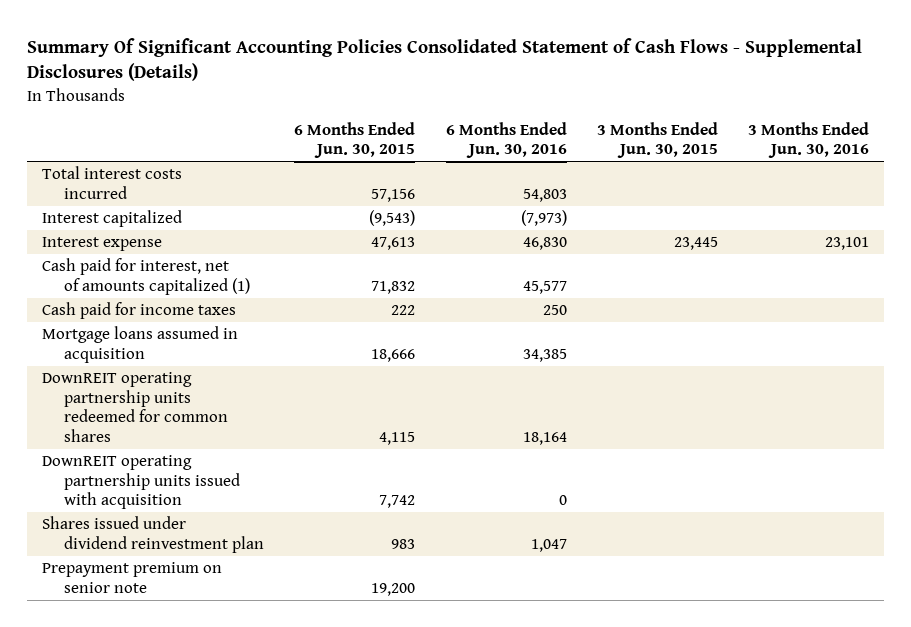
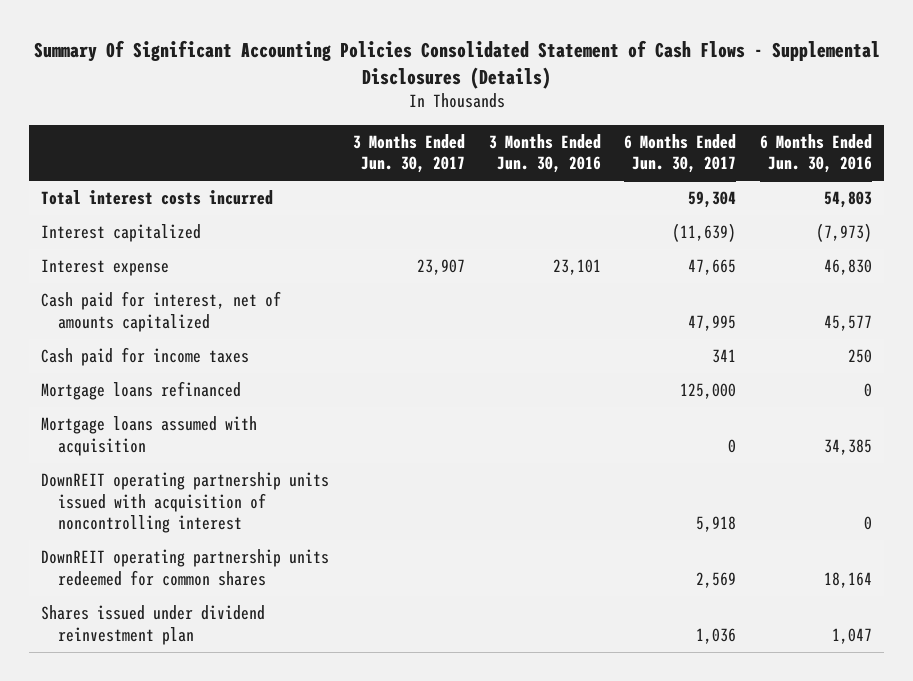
[294,121,416,159] 6 Months Ended Jun. 30, 2015 -> none
[596,121,718,159] 3 Months Ended Jun. 30, 2015 -> none
none -> [352,133,465,174] 3 Months Ended Jun. 30, 2017
none -> [624,133,737,174] 6 Months Ended Jun. 30, 2017
[41,258,250,295] Cash paid for interest, net of amounts capitalized (1) -> [41,291,282,332] Cash paid for interest, net of amounts capitalized
none -> [41,381,242,401] Mortgage loans refinanced
[41,326,238,363] Mortgage loans assumed in acquisition -> [41,416,258,456] Mortgage loans assumed with acquisition
none -> [41,472,330,533] DownREIT operating partnership units issued with acquisition of noncontrolling interest
[41,455,240,510] DownREIT operating partnership units issued with acquisition -> none
[41,562,222,593] Prepayment premium on senior note -> none

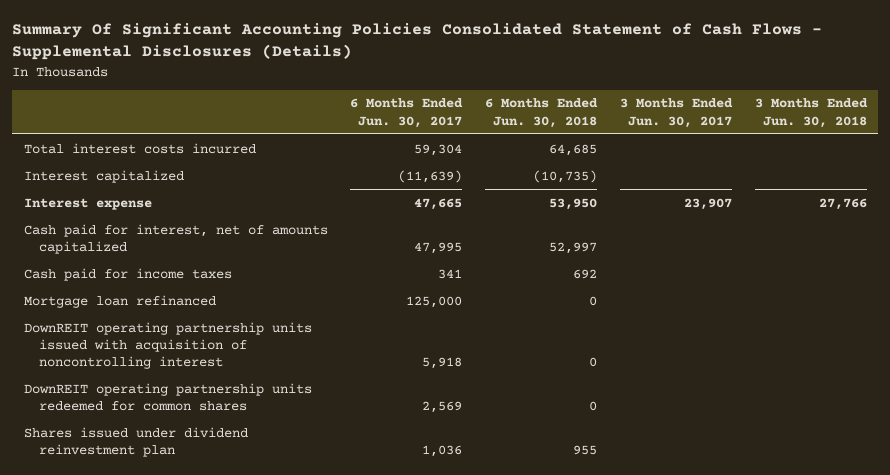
[488,133,601,174] 3 Months Ended Jun. 30, 2016 -> none
[759,133,872,174] 6 Months Ended Jun. 30, 2016 -> none
none -> [485,98,599,128] 6 Months Ended Jun. 30, 2018
none -> [754,98,868,128] 3 Months Ended Jun. 30, 2018
[41,416,258,456] Mortgage loans assumed with acquisition -> none
[41,381,242,401] Mortgage loans refinanced -> [23,294,216,308] Mortgage loan refinanced

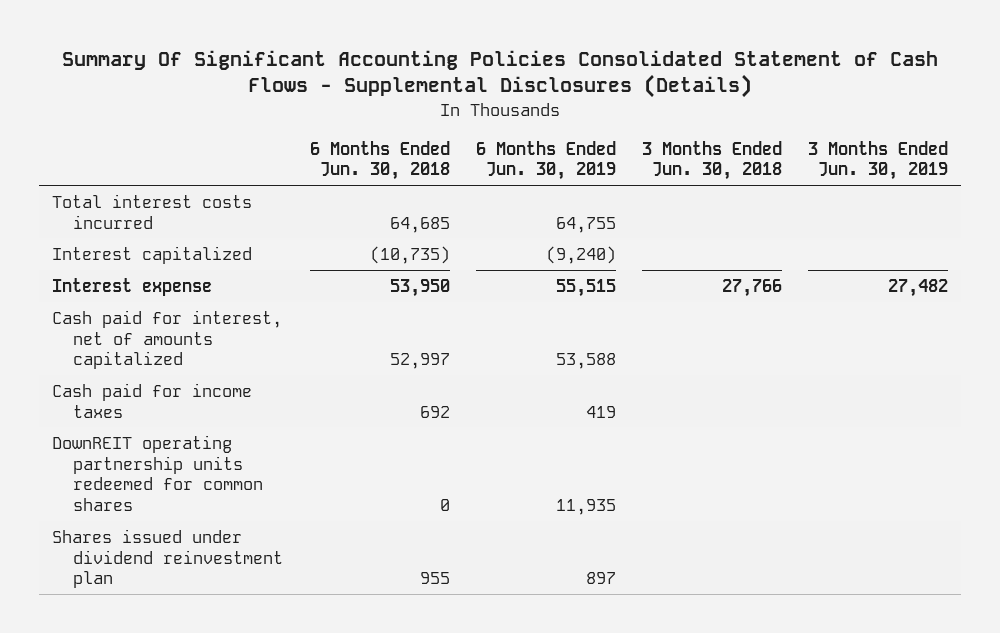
[350,98,464,128] 6 Months Ended Jun. 30, 2017 -> none
[619,98,733,128] 3 Months Ended Jun. 30, 2017 -> none
none -> [475,140,616,181] 6 Months Ended Jun. 30, 2019
none -> [808,140,949,181] 3 Months Ended Jun. 30, 2019
[23,294,216,308] Mortgage loan refinanced -> none
[23,321,312,369] DownREIT operating partnership units issued with acquisition of noncontrolling interest -> none

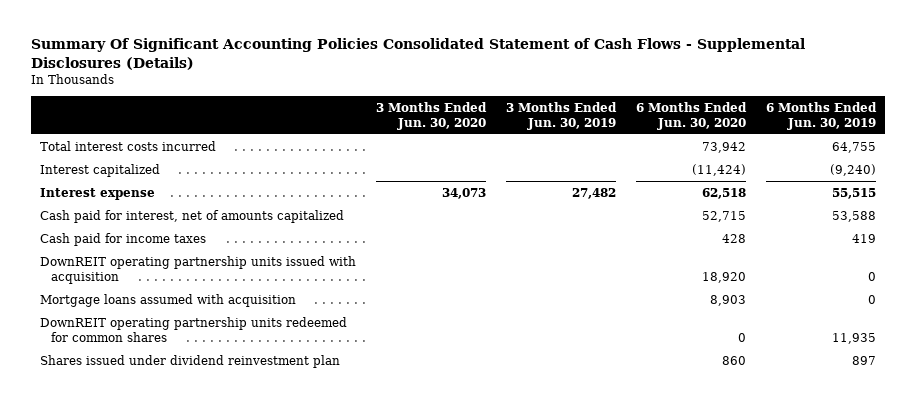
[309,140,450,181] 6 Months Ended Jun. 30, 2018 -> none
[641,140,782,181] 3 Months Ended Jun. 30, 2018 -> none
none -> [376,101,488,130] 3 Months Ended Jun. 30, 2020
none -> [635,101,747,130] 6 Months Ended Jun. 30, 2020
none -> [40,255,357,284] DownREIT operating partnership units issued with acquisition
none -> [40,293,297,307] Mortgage loans assumed with acquisition

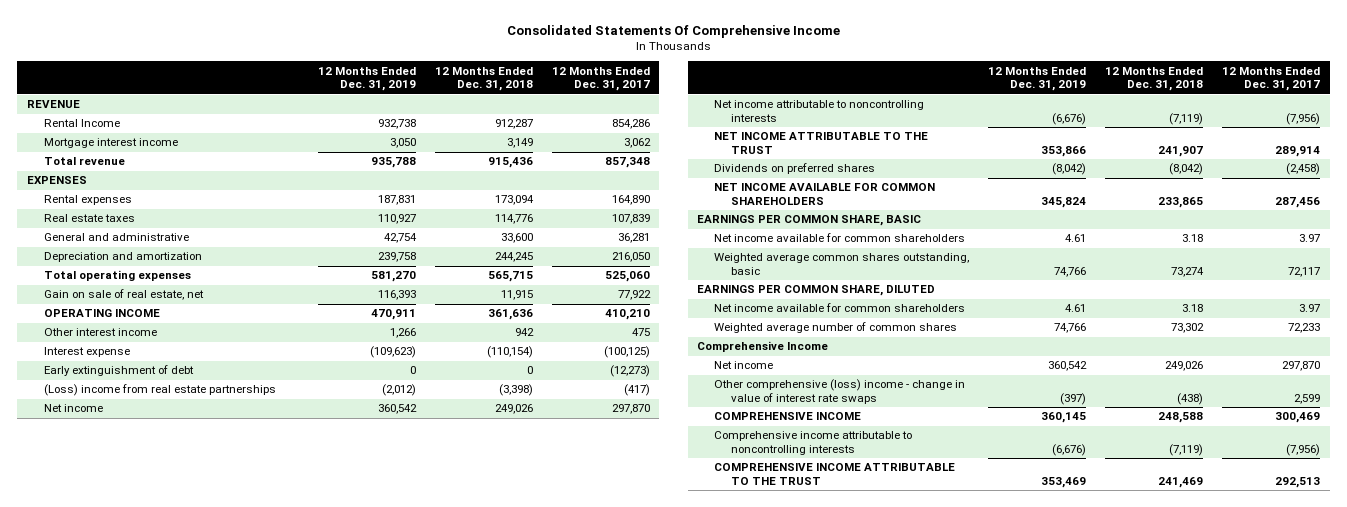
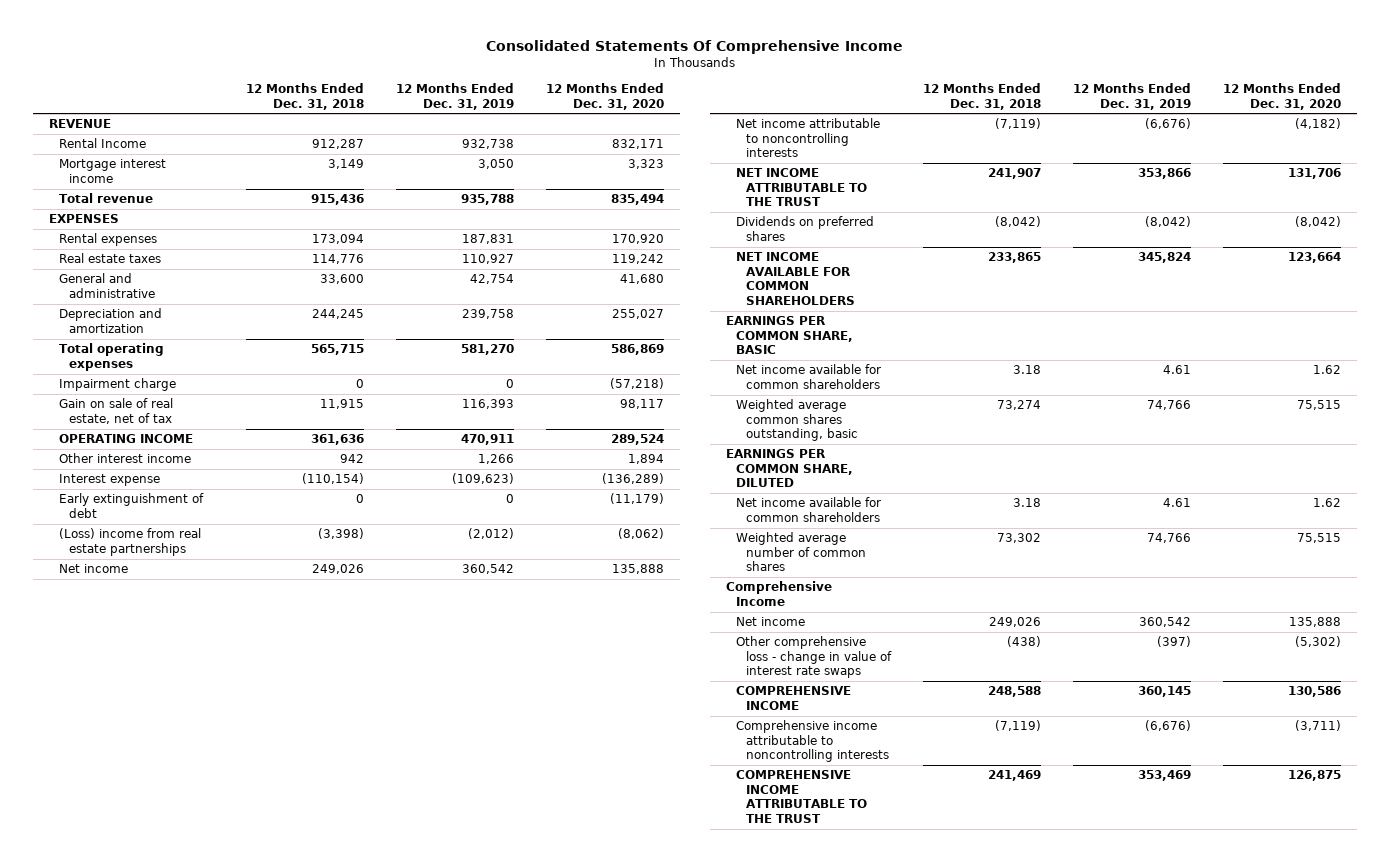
[551,66,650,92] 12 Months Ended Dec. 31, 2017 -> none
none -> [546,83,665,110] 12 Months Ended Dec. 31, 2020
none -> [59,378,177,392] Impairment charge
[43,289,204,301] Gain on sale of real estate, net -> [59,398,174,424] Gain on sale of real estate, net of tax
[714,379,966,405] Other comprehensive (loss) income - change in value of interest rate swaps -> [735,636,892,679] Other comprehensive loss - change in value of interest rate swaps

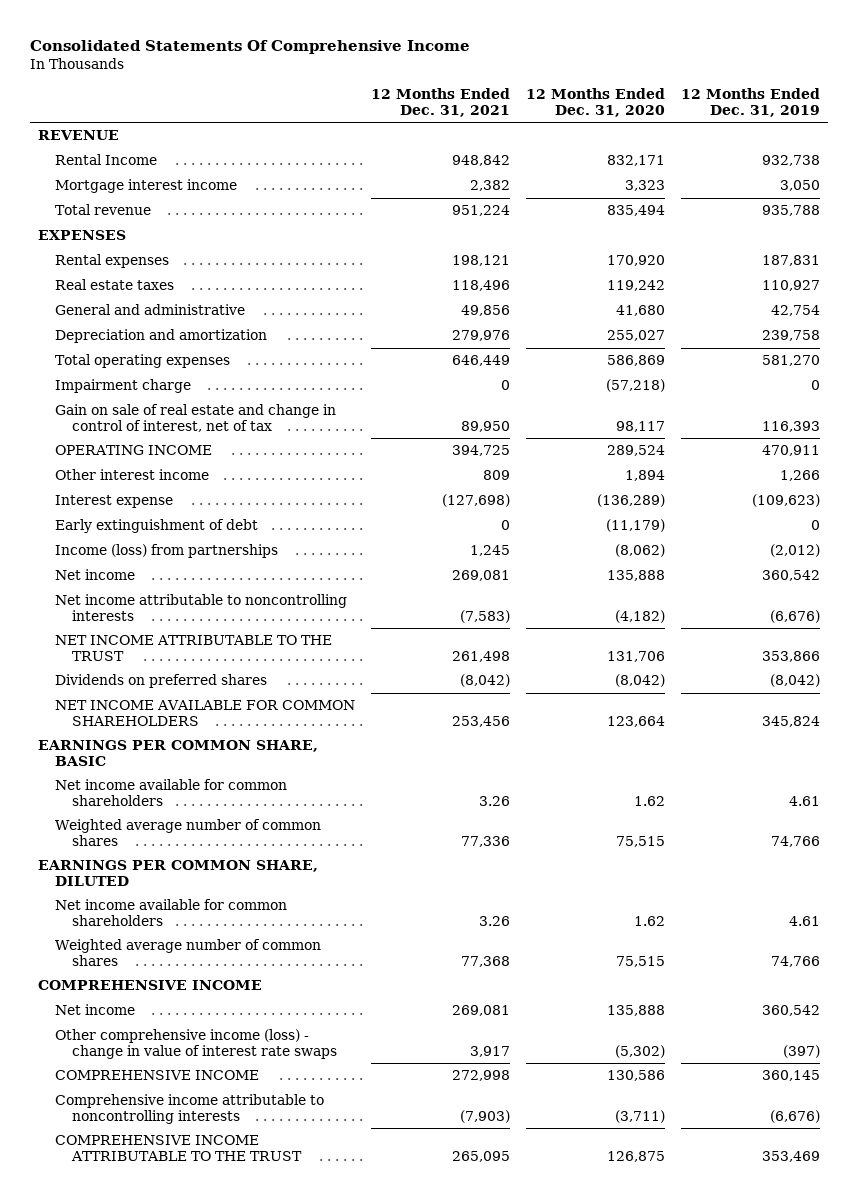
[246,83,365,110] 12 Months Ended Dec. 31, 2018 -> none
none -> [371,88,511,117] 12 Months Ended Dec. 31, 2021
[59,398,174,424] Gain on sale of real estate, net of tax -> [55,404,337,432] Gain on sale of real estate and change in control of interest, net of tax
[59,528,202,556] (Loss) income from real estate partnerships -> [55,544,279,559] Income (loss) from partnerships
[735,399,858,442] Weighted average common shares outstanding, basic -> [55,819,322,846] Weighted average number of common shares
[725,581,832,606] Comprehensive Income -> [38,980,263,991] COMPREHENSIVE INCOME
[735,636,892,679] Other comprehensive loss - change in value of interest rate swaps -> [55,1029,338,1059] Other comprehensive income (loss) - change in value of interest rate swaps

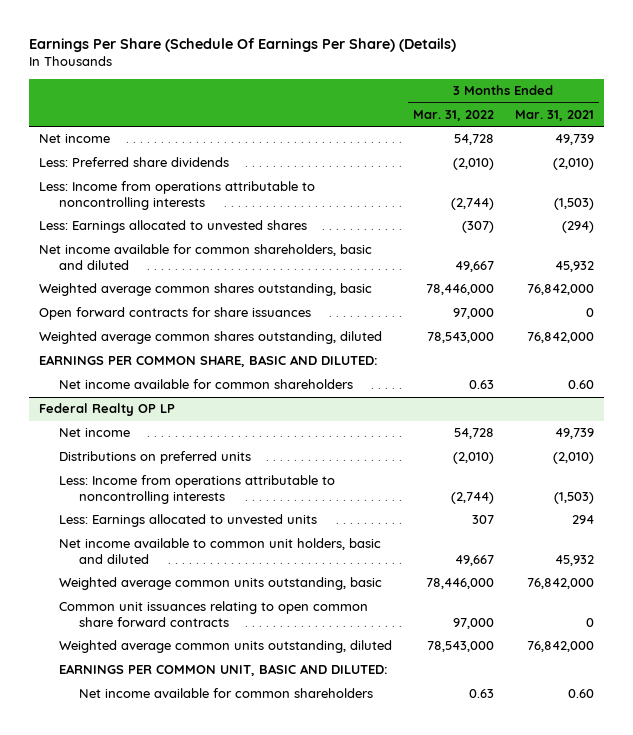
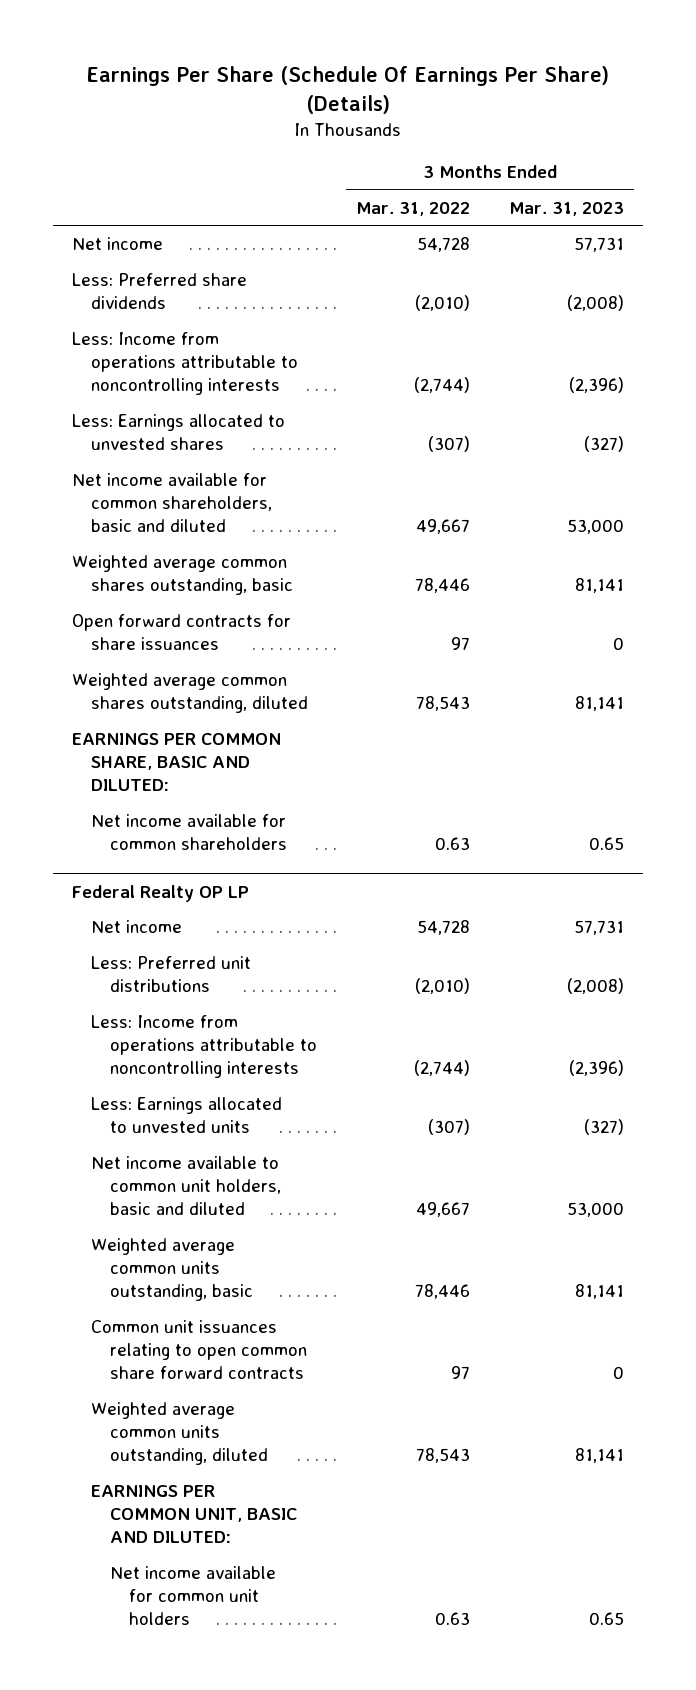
[514,109,594,121] Mar. 31, 2021 -> none
none -> [508,201,624,216] Mar. 31, 2023
[425,284,494,296] 78,446,000 -> [415,578,471,594] 78,446
[452,308,494,320] 97,000 -> [451,637,471,651] 97
[426,332,494,344] 78,543,000 -> [416,696,471,712] 78,543
[58,451,251,465] Distributions on preferred units -> [91,956,252,993] Less: Preferred unit distributions
[471,515,494,525] 307 -> [428,1119,471,1136] (307)
[425,578,494,590] 78,446,000 -> [415,1284,471,1300] 78,446
[452,617,494,629] 97,000 -> [451,1366,471,1380] 97
[426,641,494,653] 78,543,000 -> [416,1448,471,1464] 78,543
[78,688,373,699] Net income available for common shareholders -> [110,1566,277,1626] Net income available for common unit holders

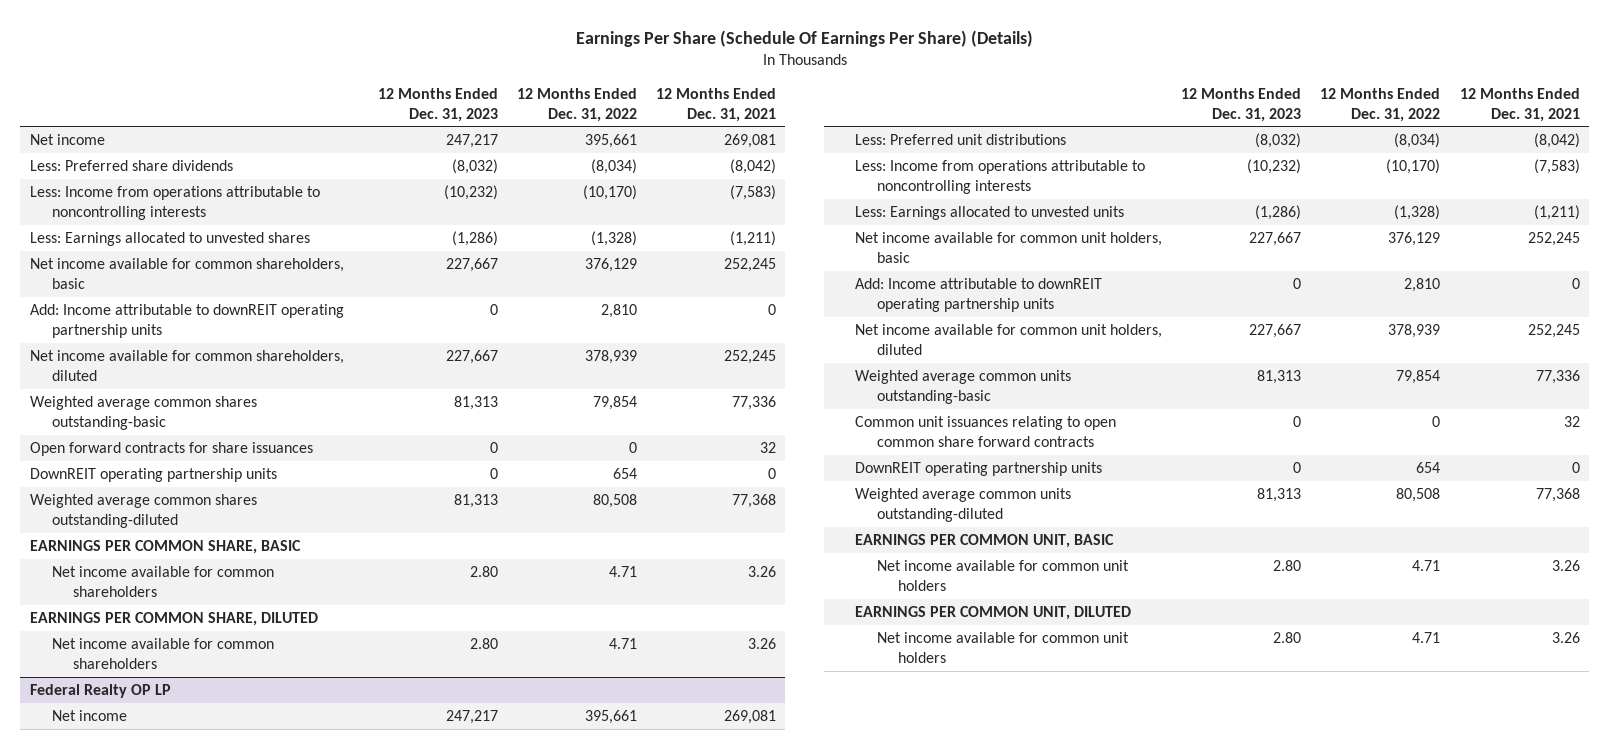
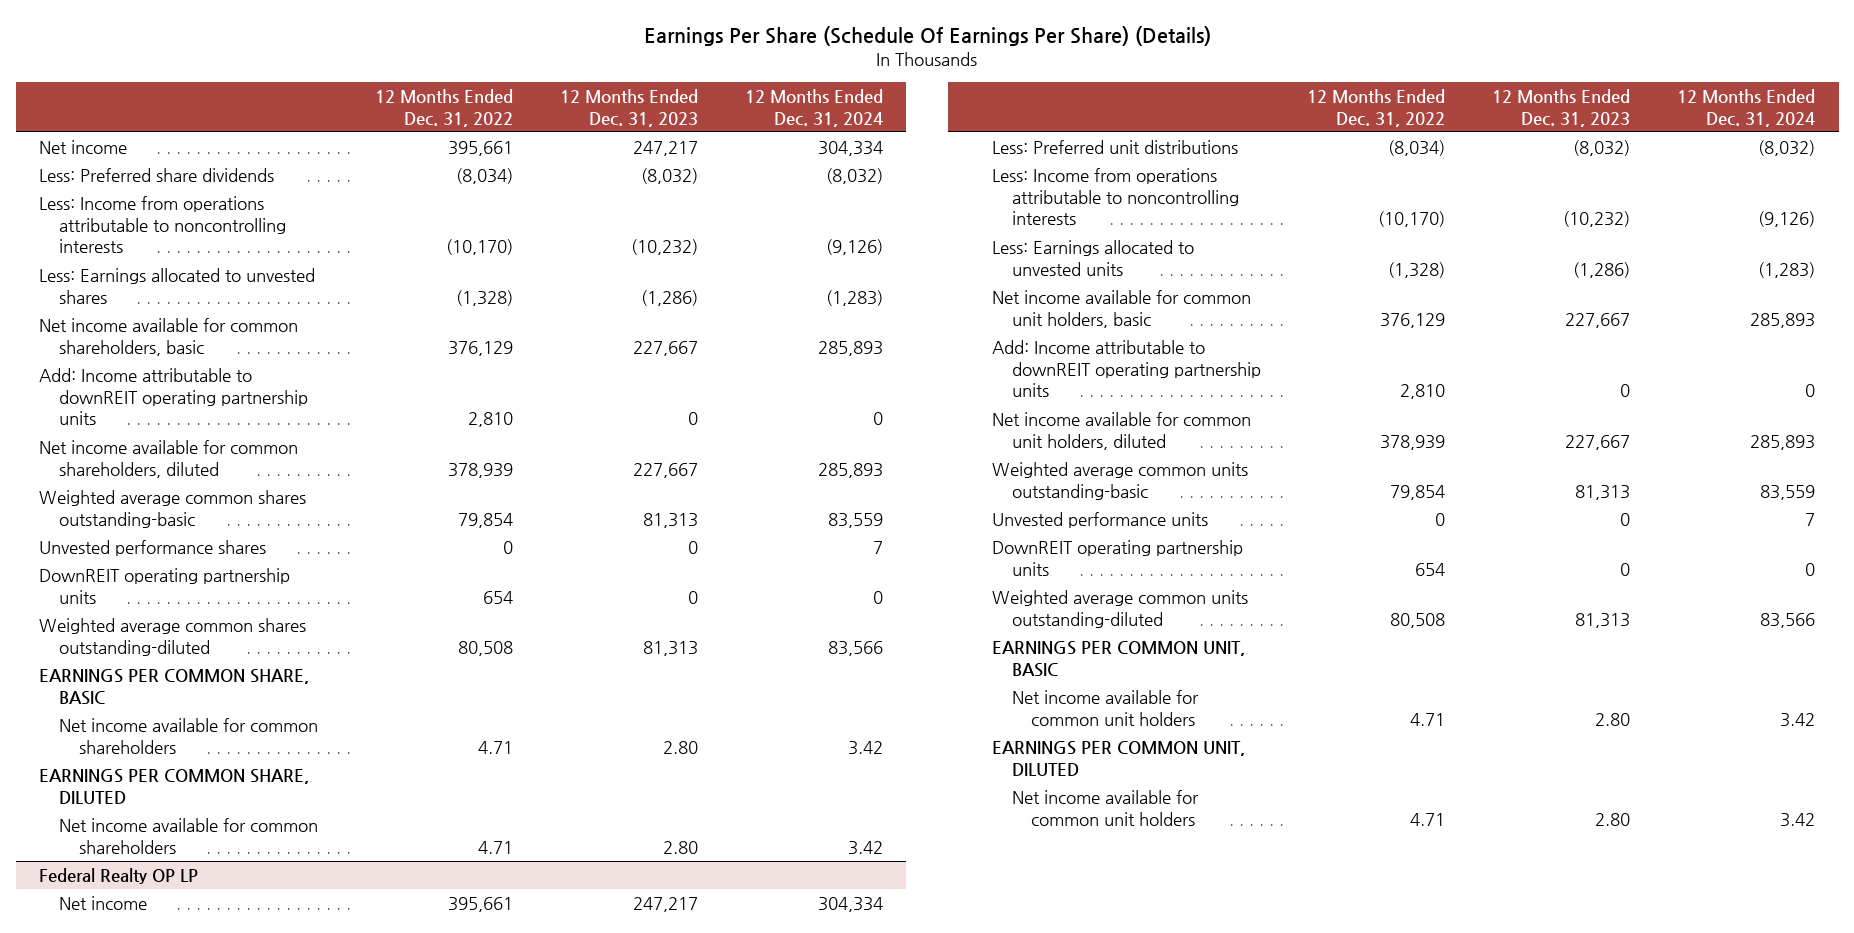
[655,87,776,122] 12 Months Ended Dec. 31, 2021 -> none
none -> [744,88,883,127] 12 Months Ended Dec. 31, 2024
[29,441,313,456] Open forward contracts for share issuances -> none
none -> [39,540,267,557] Unvested performance shares
[855,415,1117,447] Common unit issuances relating to open common share forward contracts -> none
none -> [991,512,1208,529] Unvested performance units

